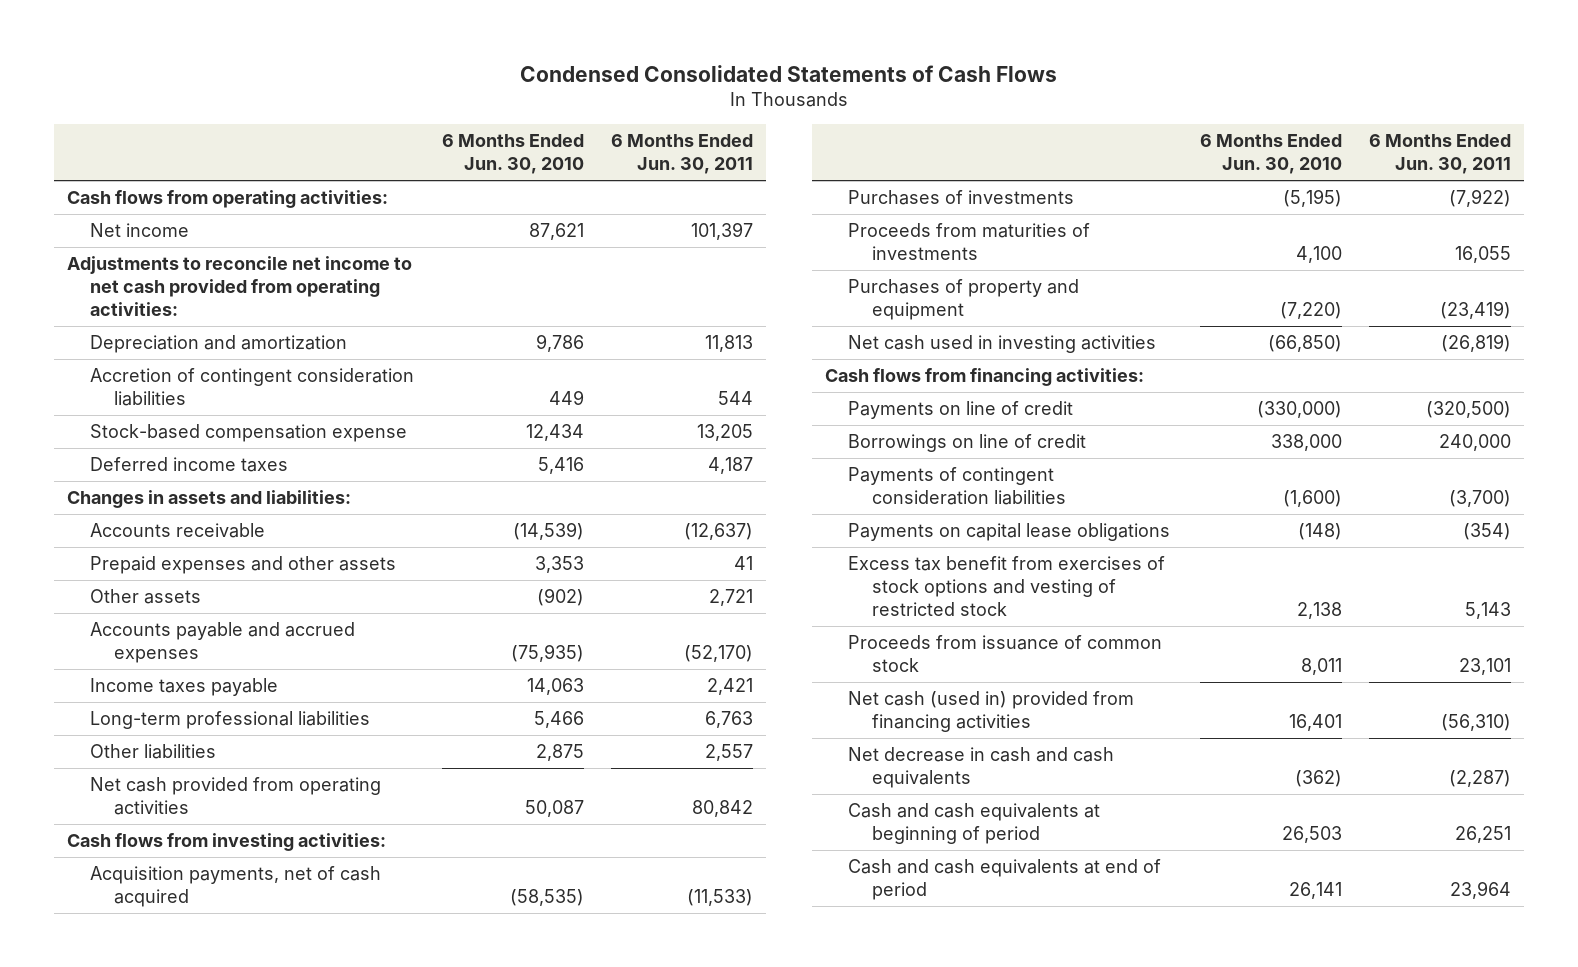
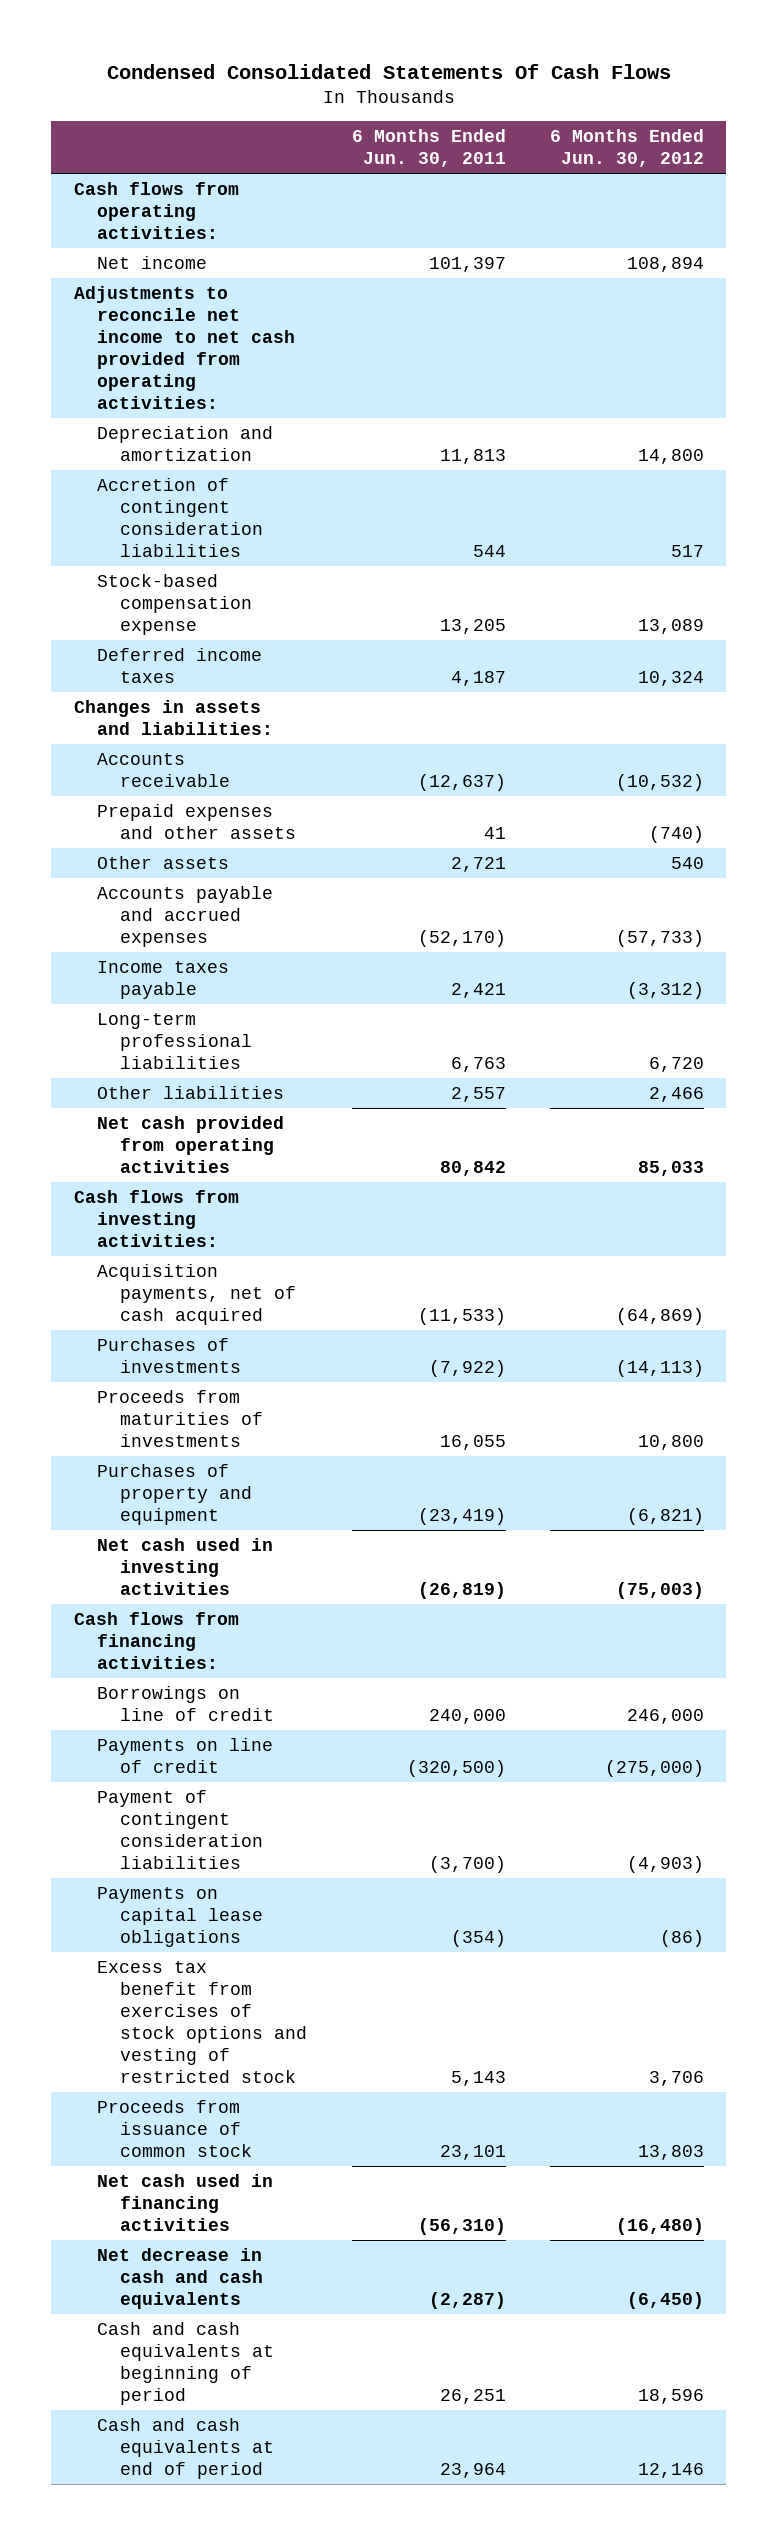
[519,64,1057,82] Condensed Consolidated Statements of Cash Flows -> [106,64,671,80] Condensed Consolidated Statements Of Cash Flows
[441,134,584,175] 6 Months Ended Jun. 30, 2010 -> none
none -> [549,129,704,168] 6 Months Ended Jun. 30, 2012
[848,400,1074,419] Payments on line of credit -> [96,1737,273,1773] Payments on line of credit
[848,466,1066,505] Payments of contingent consideration liabilities -> [96,1789,264,1870] Payment of contingent consideration liabilities
[848,690,1135,732] Net cash (used in) provided from financing activities -> [96,2173,273,2232] Net cash used in financing activities

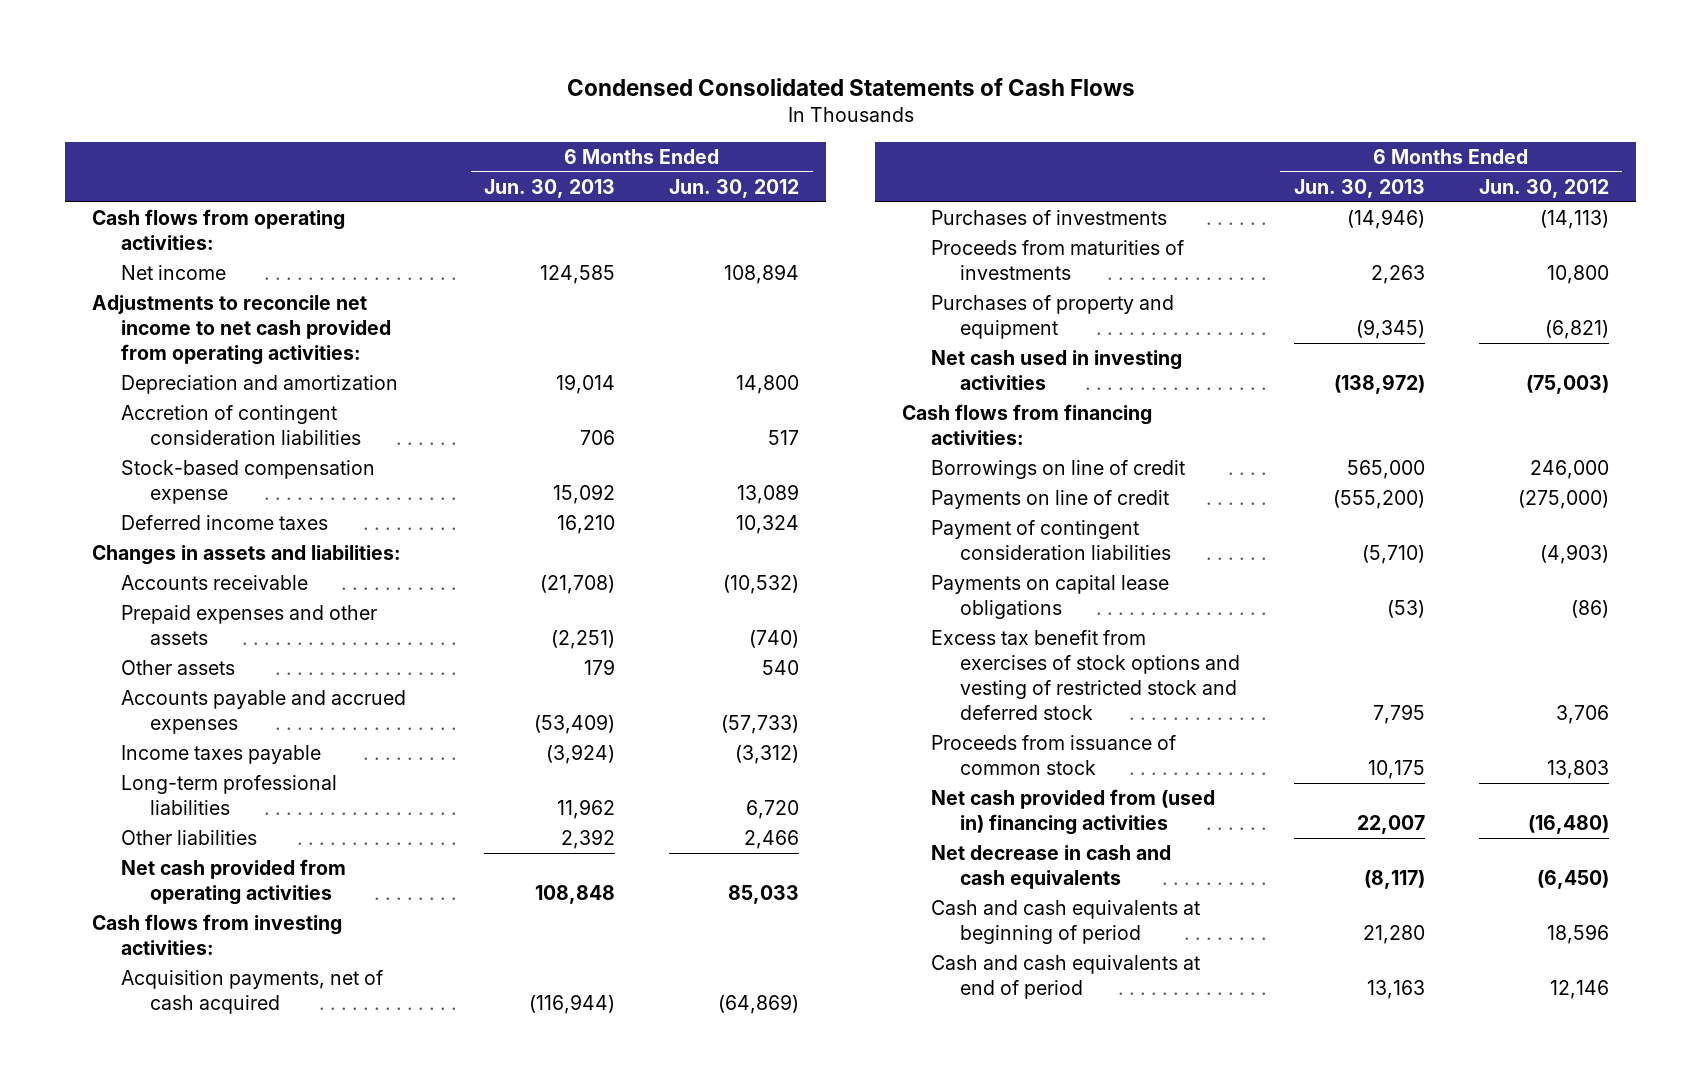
[106,64,671,80] Condensed Consolidated Statements Of Cash Flows -> [566,77,1135,96] Condensed Consolidated Statements of Cash Flows
[351,129,506,168] 6 Months Ended Jun. 30, 2011 -> none
none -> [484,178,616,198] Jun. 30, 2013
[96,1960,308,2084] Excess tax benefit from exercises of stock options and vesting of restricted stock -> [930,630,1240,720] Excess tax benefit from exercises of stock options and vesting of restricted stock and deferred stock
[96,2173,273,2232] Net cash used in financing activities -> [930,789,1215,836] Net cash provided from (used in) financing activities

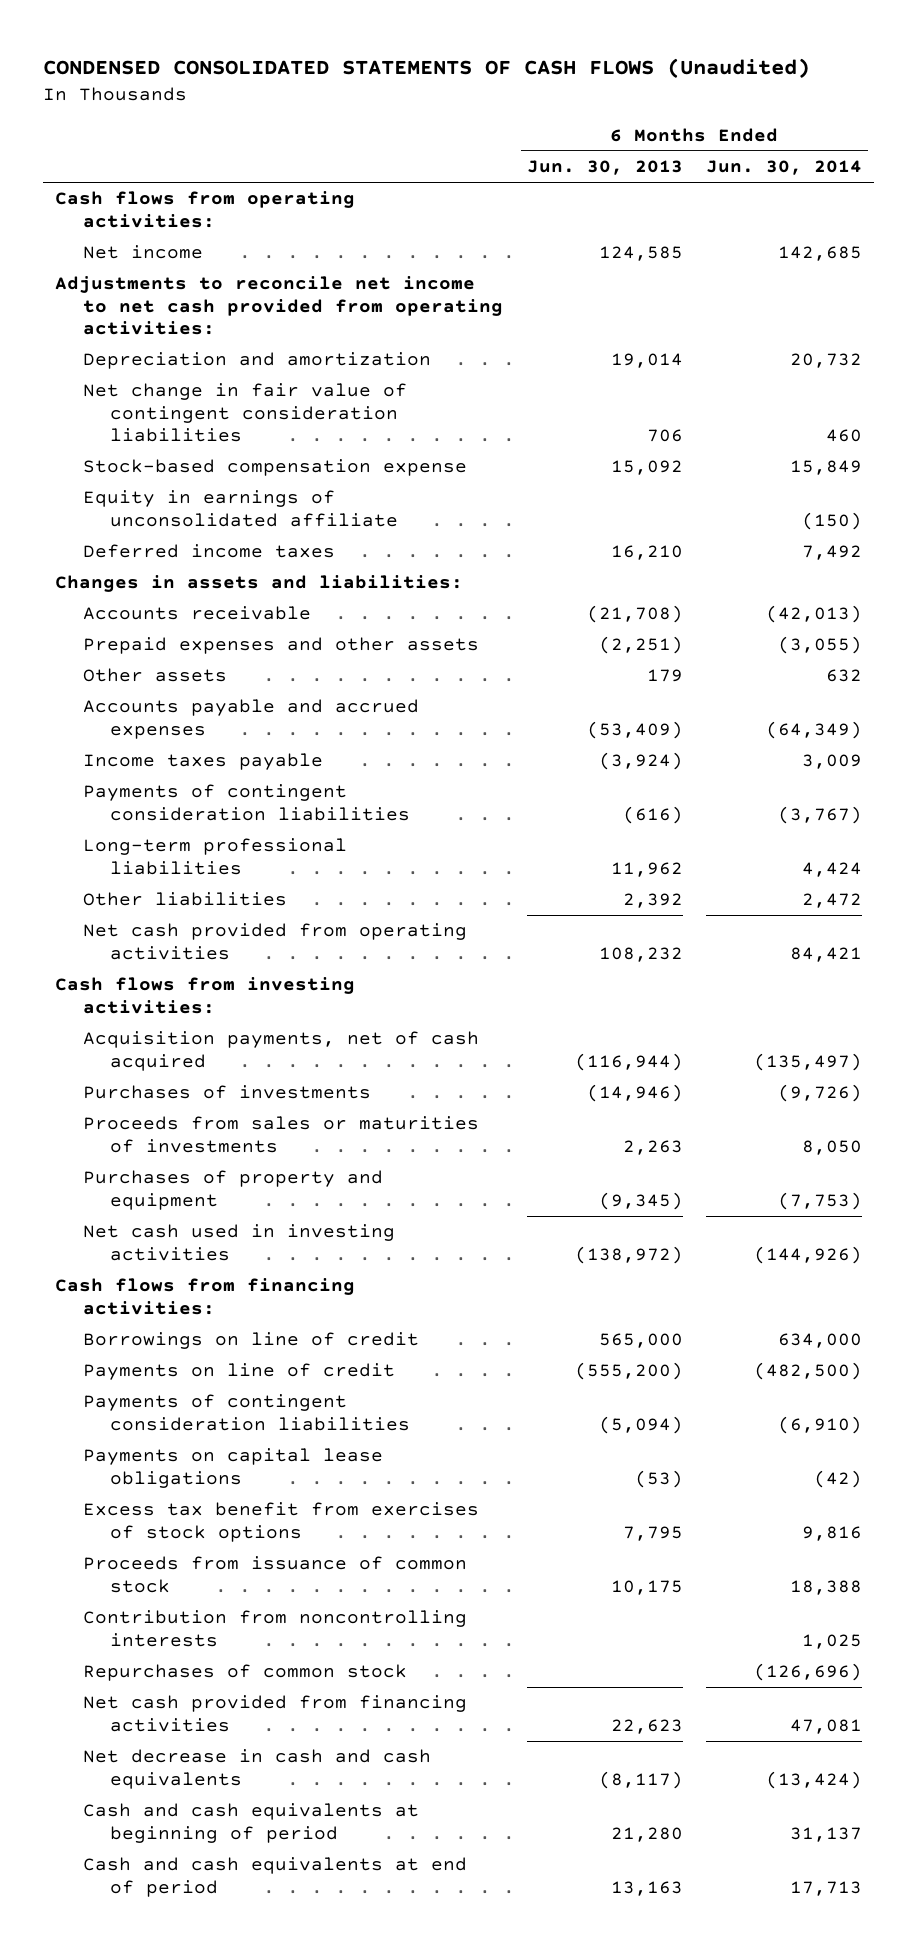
[566,77,1135,96] Condensed Consolidated Statements of Cash Flows -> [43,57,811,78] CONDENSED CONSOLIDATED STATEMENTS OF CASH FLOWS (Unaudited)
[669,178,800,198] Jun. 30, 2012 -> none
none -> [706,160,863,176] Jun. 30, 2014
[121,405,362,446] Accretion of contingent consideration liabilities -> none
none -> [82,383,407,443] Net change in fair value of contingent consideration liabilities
none -> [82,490,398,527] Equity in earnings of unconsolidated affiliate
none -> [82,784,410,821] Payments of contingent consideration liabilities
[535,885,616,905] 108,848 -> [598,946,683,962] 108,232
[930,240,1184,281] Proceeds from maturities of investments -> [82,1116,479,1153] Proceeds from sales or maturities of investments
[930,520,1171,561] Payment of contingent consideration liabilities -> [82,1394,410,1431] Payments of contingent consideration liabilities
[1361,545,1425,565] (5,710) -> [598,1415,683,1434] (5,094)
[930,630,1240,720] Excess tax benefit from exercises of stock options and vesting of restricted stock and deferred stock -> [82,1502,479,1542] Excess tax benefit from exercises of stock options
none -> [82,1610,467,1647] Contribution from noncontrolling interests
none -> [82,1664,407,1682] Repurchases of common stock
[930,789,1215,836] Net cash provided from (used in) financing activities -> [82,1695,467,1732] Net cash provided from financing activities
[1356,815,1425,835] 22,007 -> [610,1718,683,1734] 22,623

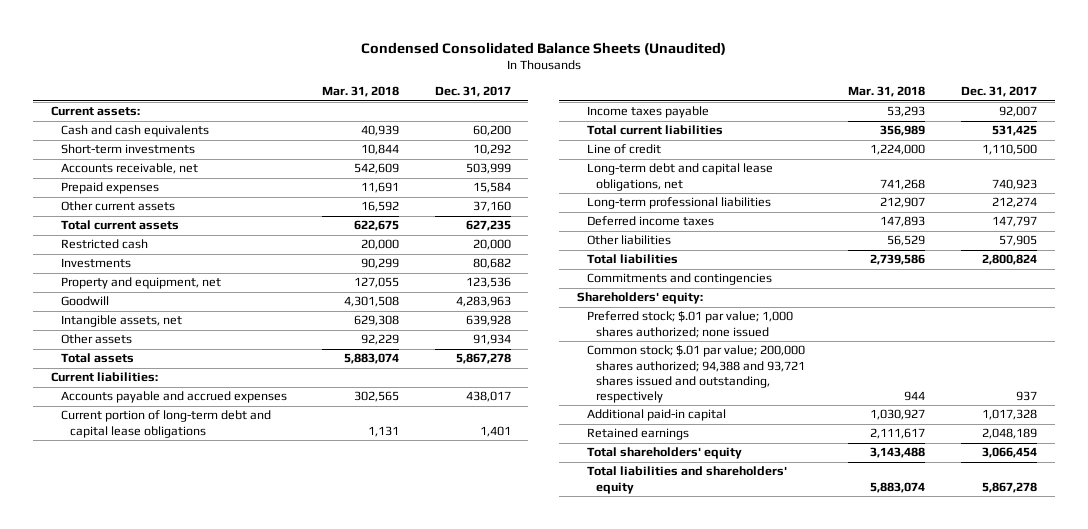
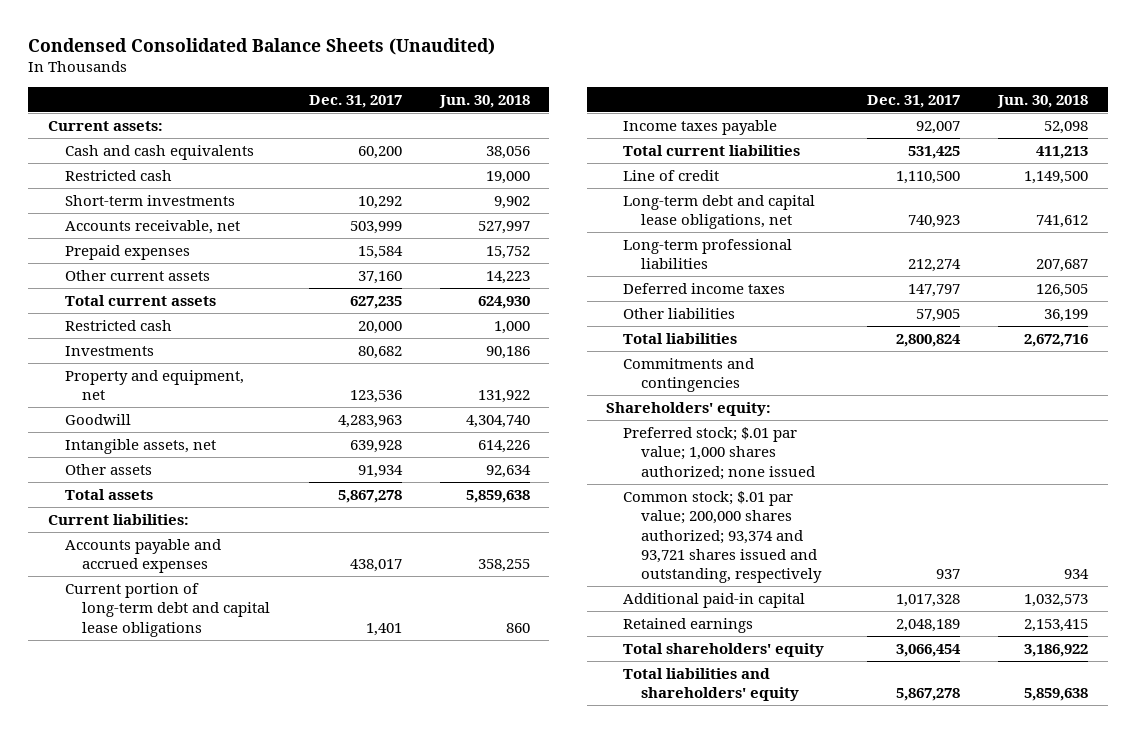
[322,86,400,98] Mar. 31, 2018 -> none
none -> [439,94,531,108] Jun. 30, 2018
none -> [64,169,172,181] Restricted cash
[586,345,806,403] Common stock; $.01 par value; 200,000 shares authorized; 94,388 and 93,721 shares issued and outstanding, respectively -> [623,490,822,584] Common stock; $.01 par value; 200,000 shares authorized; 93,374 and 93,721 shares issued and outstanding, respectively

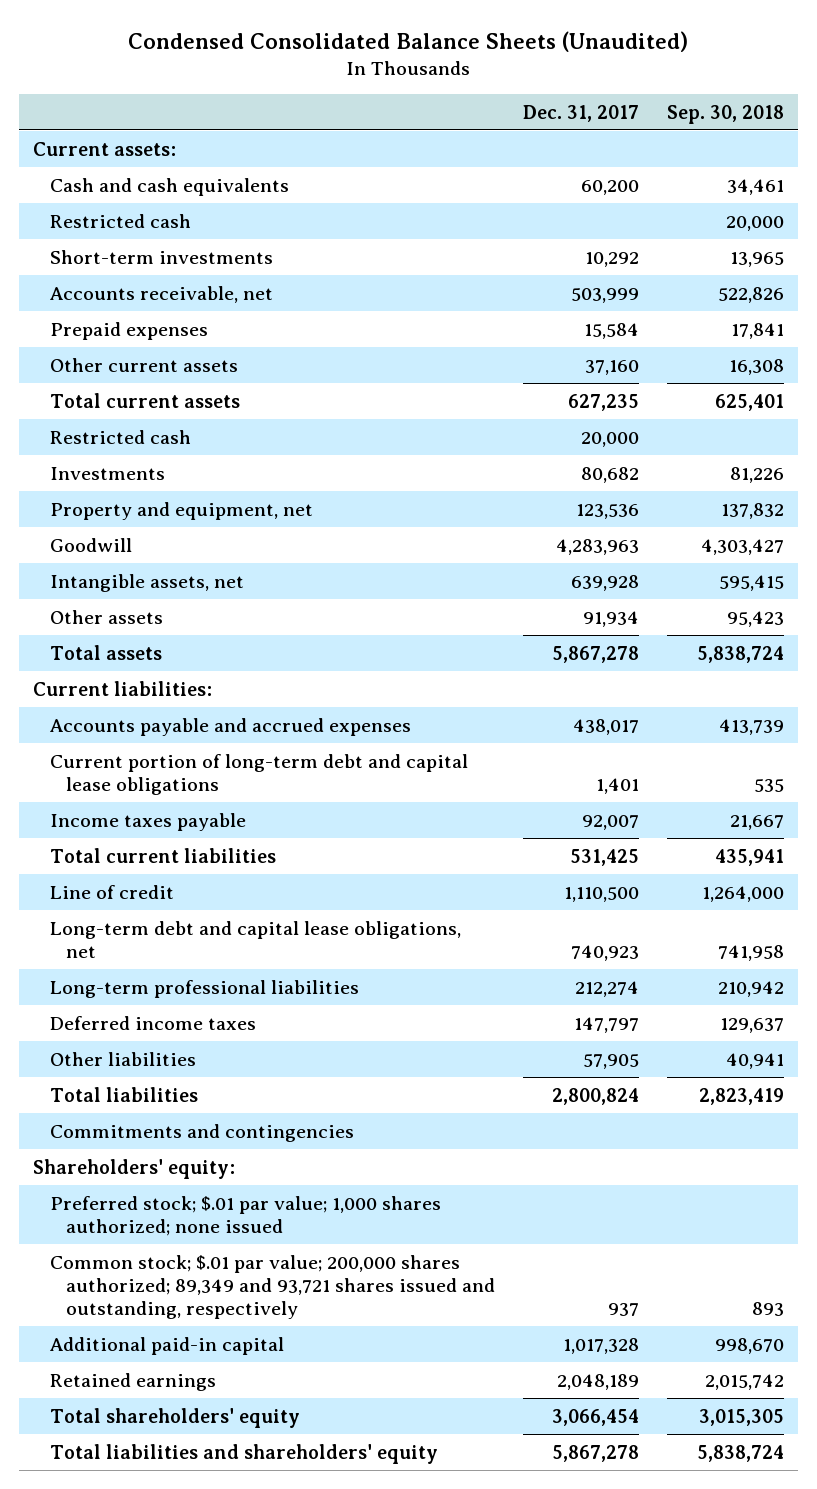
[439,94,531,108] Jun. 30, 2018 -> none
none -> [666,104,784,124] Sep. 30, 2018
[623,490,822,584] Common stock; $.01 par value; 200,000 shares authorized; 93,374 and 93,721 shares issued and outstanding, respectively -> [49,1254,496,1320] Common stock; $.01 par value; 200,000 shares authorized; 89,349 and 93,721 shares issued and outstanding, respectively

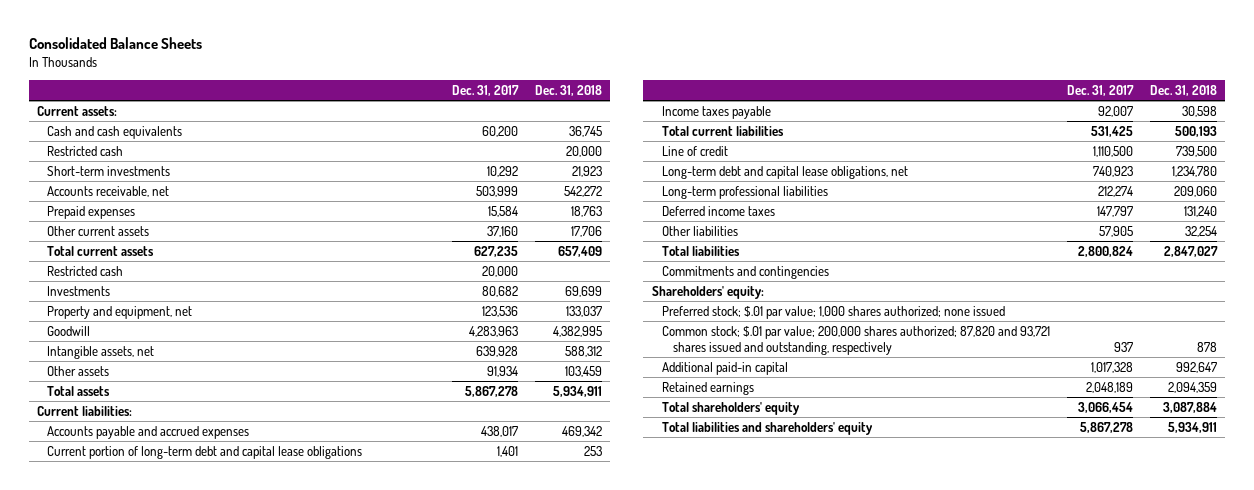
[128,30,689,52] Condensed Consolidated Balance Sheets (Unaudited) -> [28,36,202,49] Consolidated Balance Sheets
[666,104,784,124] Sep. 30, 2018 -> none
none -> [534,84,602,96] Dec. 31, 2018
[49,1254,496,1320] Common stock; $.01 par value; 200,000 shares authorized; 89,349 and 93,721 shares issued and outstanding, respectively -> [662,325,1051,355] Common stock; $.01 par value; 200,000 shares authorized; 87,820 and 93,721 shares issued and outstanding, respectively

